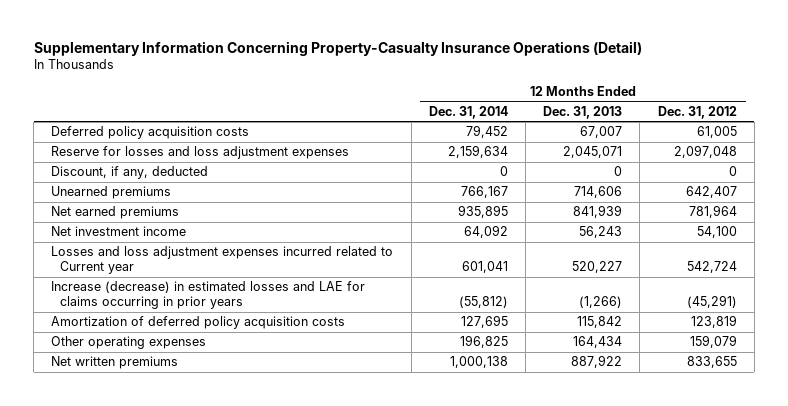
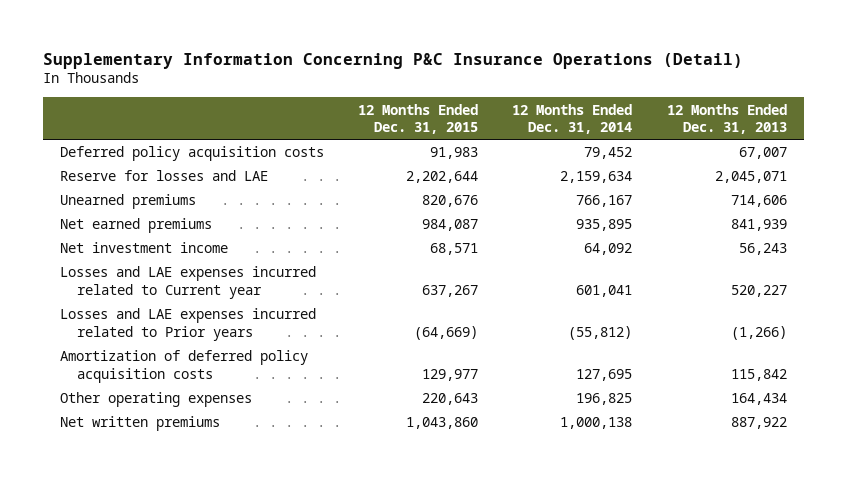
[33,40,642,56] Supplementary Information Concerning Property-Casualty Insurance Operations (Detail) -> [43,52,744,69] Supplementary Information Concerning P&C Insurance Operations (Detail)
[657,105,737,119] Dec. 31, 2012 -> none
none -> [358,103,479,135] 12 Months Ended Dec. 31, 2015
[51,166,209,180] Discount, if any, deducted -> none
[51,146,350,160] Reserve for losses and loss adjustment expenses -> [60,170,269,182] Reserve for losses and LAE
[51,246,394,275] Losses and loss adjustment expenses incurred related to Current year -> [60,266,317,299] Losses and LAE expenses incurred related to Current year
[51,281,366,310] Increase (decrease) in estimated losses and LAE for claims occurring in prior years -> [60,308,317,341] Losses and LAE expenses incurred related to Prior years

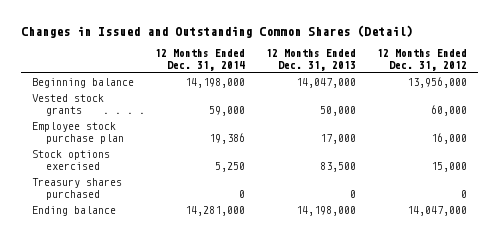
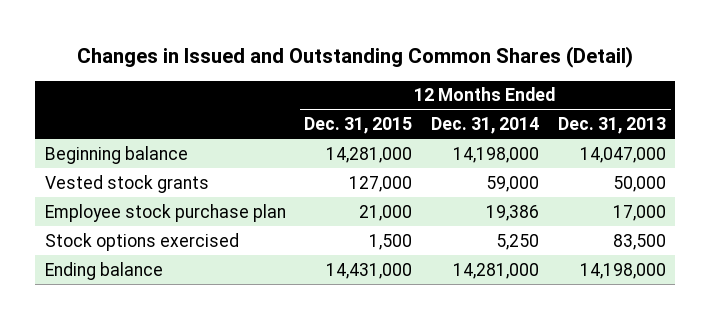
[377,49,468,71] 12 Months Ended Dec. 31, 2012 -> none
none -> [304,117,413,135] Dec. 31, 2015
[32,178,123,201] Treasury shares purchased -> none

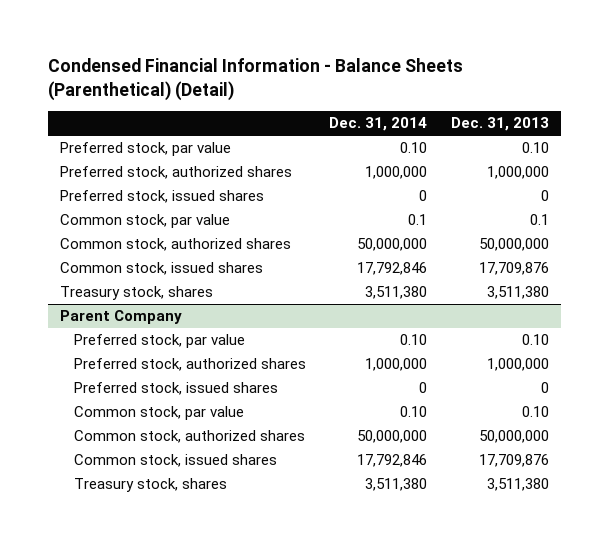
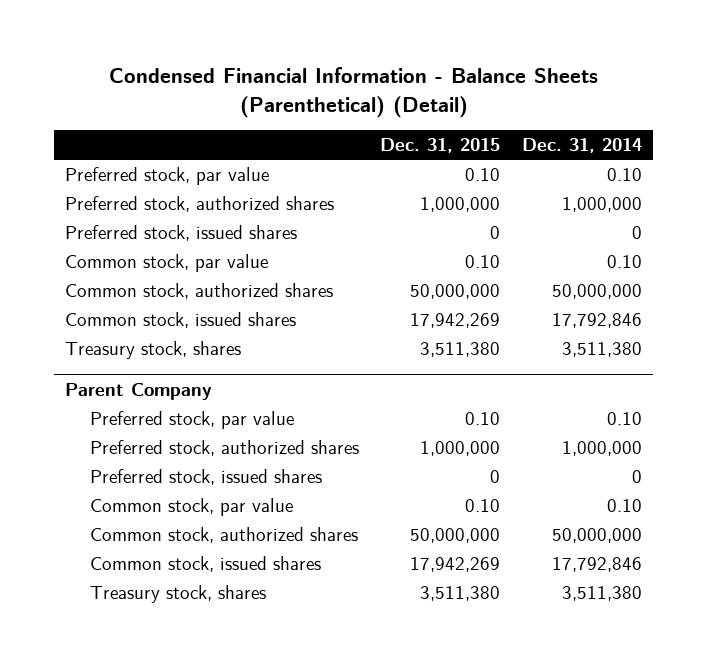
[451,117,550,132] Dec. 31, 2013 -> none
none -> [380,138,501,154] Dec. 31, 2015
[408,214,428,226] 0.1 -> [607,255,643,269] 0.10

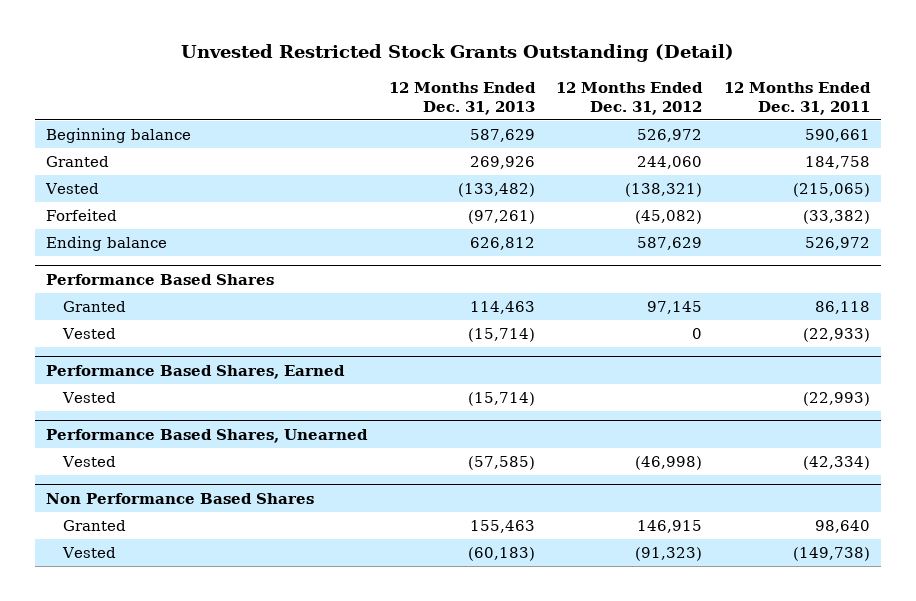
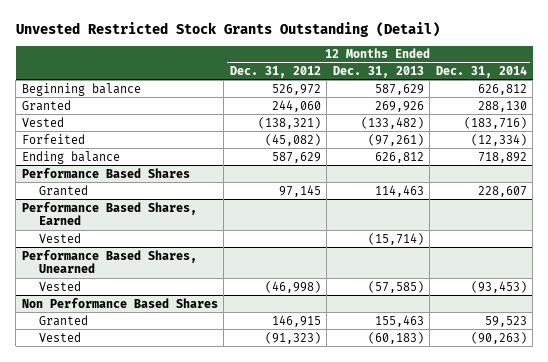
[724,81,872,115] 12 Months Ended Dec. 31, 2011 -> none
none -> [435,66,527,79] Dec. 31, 2014
[62,328,117,340] Vested -> none

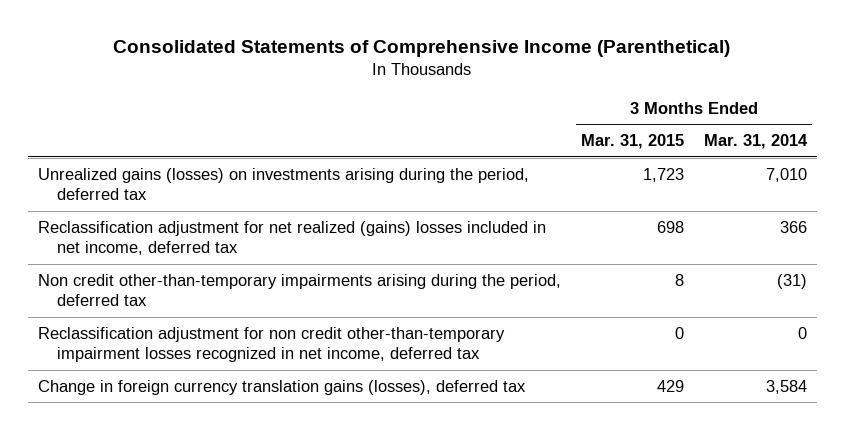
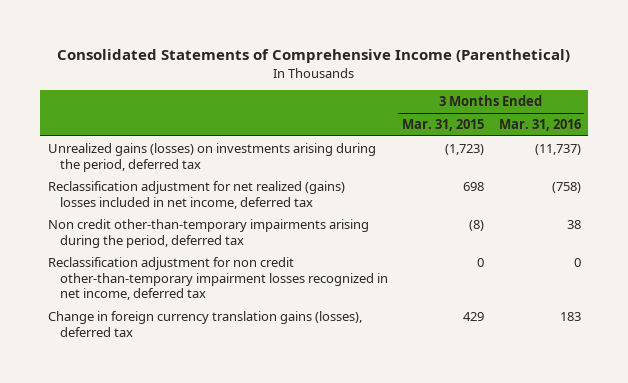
[703,134,808,150] Mar. 31, 2014 -> none
none -> [498,119,581,132] Mar. 31, 2016
[642,167,684,182] 1,723 -> [445,143,485,155] (1,723)
[674,273,684,286] 8 -> [469,219,485,231] (8)

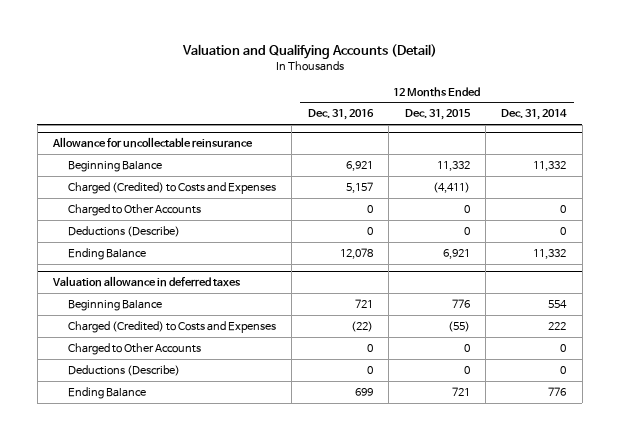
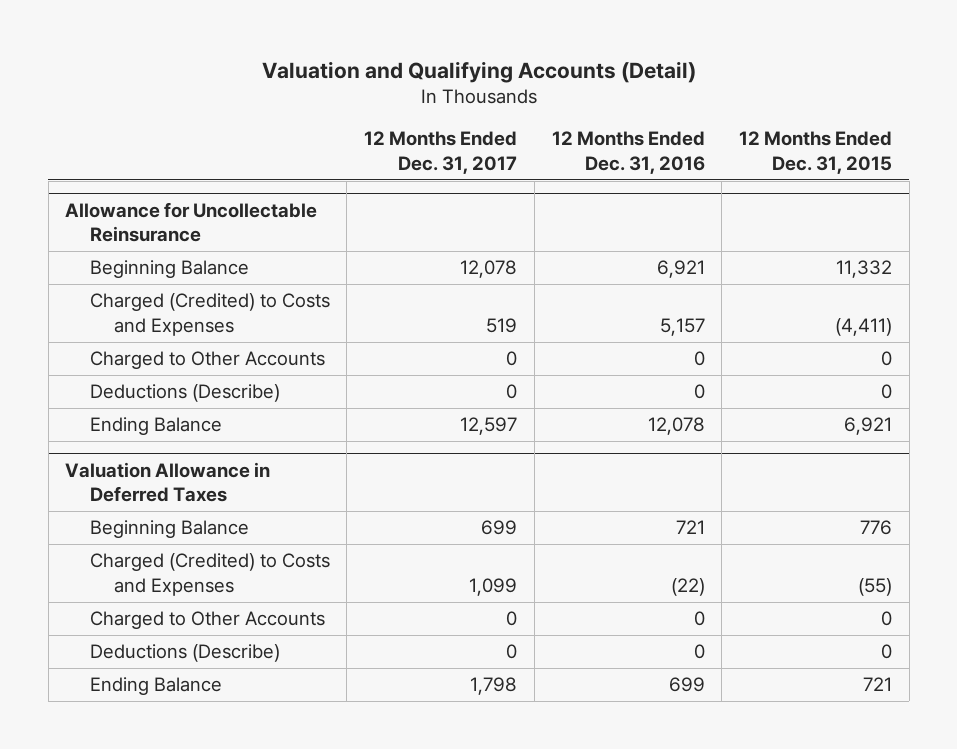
[501,109,568,121] Dec. 31, 2014 -> none
none -> [364,131,518,174] 12 Months Ended Dec. 31, 2017
[52,136,254,148] Allowance for uncollectable reinsurance -> [65,201,318,243] Allowance for Uncollectable Reinsurance
[52,275,242,287] Valuation allowance in deferred taxes -> [65,461,271,503] Valuation Allowance in Deferred Taxes

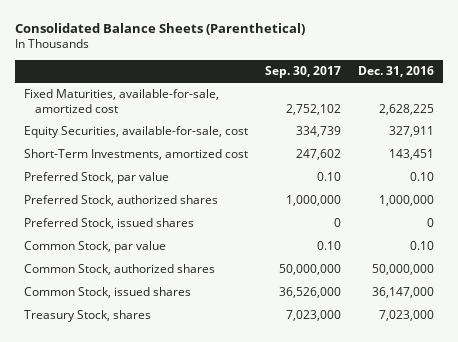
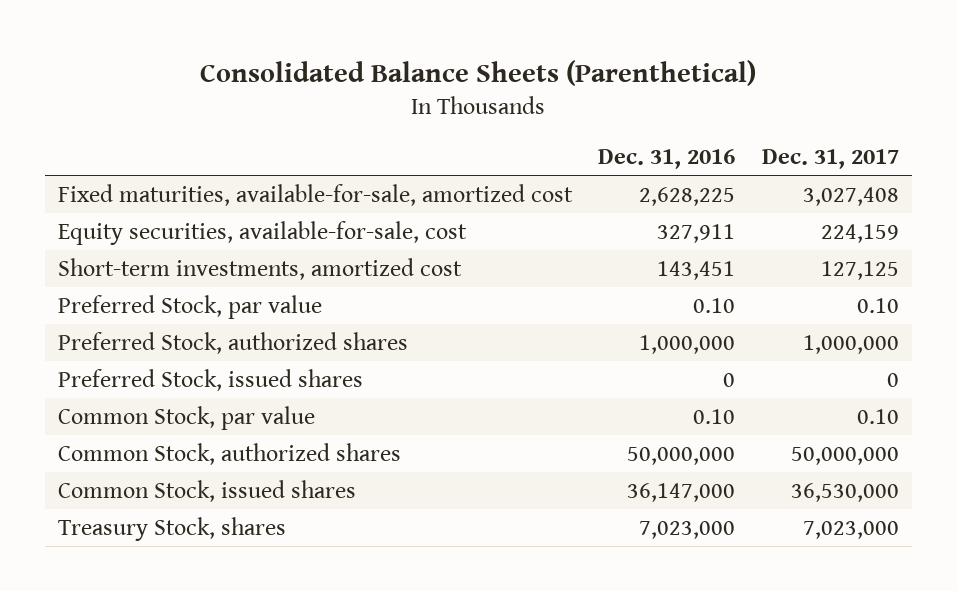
[265,65,342,78] Sep. 30, 2017 -> none
none -> [761,148,899,169] Dec. 31, 2017
[24,89,220,113] Fixed Maturities, available-for-sale, amortized cost -> [58,183,574,206] Fixed maturities, available-for-sale, amortized cost
[24,126,249,139] Equity Securities, available-for-sale, cost -> [58,220,468,245] Equity securities, available-for-sale, cost
[24,149,249,161] Short-Term Investments, amortized cost -> [58,257,463,280] Short-term investments, amortized cost

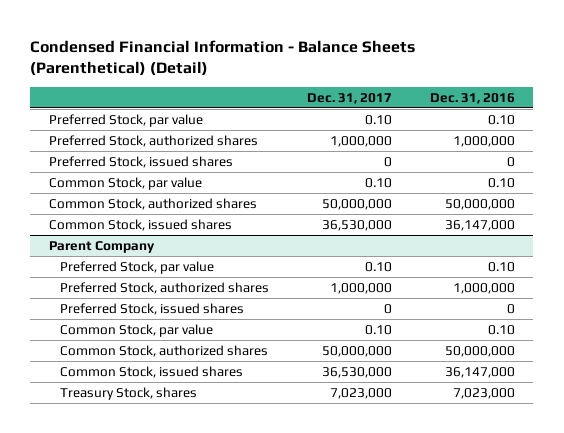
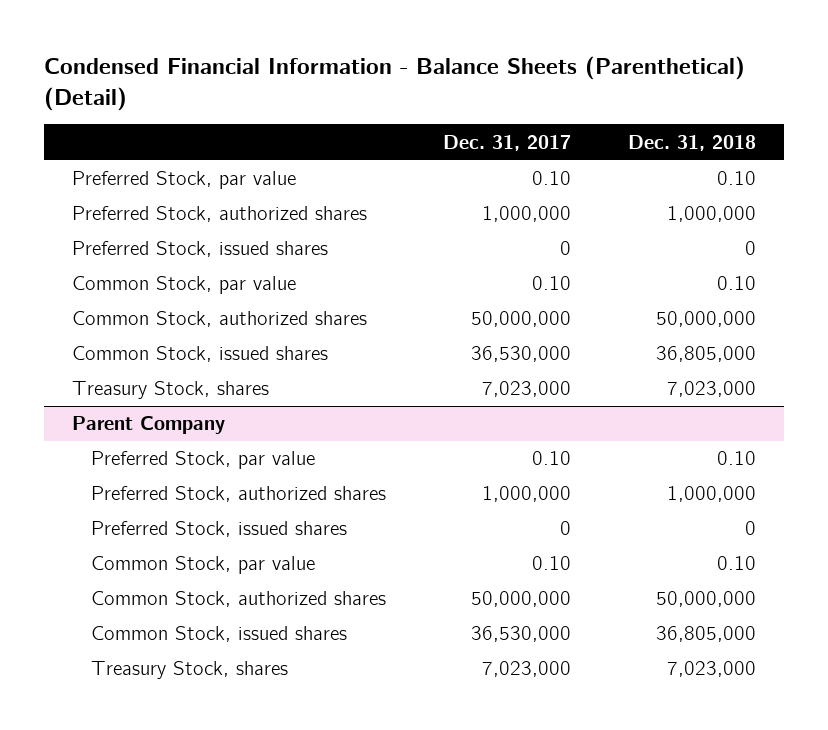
[429,92,515,104] Dec. 31, 2016 -> none
none -> [627,134,756,151] Dec. 31, 2018
none -> [72,381,270,400] Treasury Stock, shares

